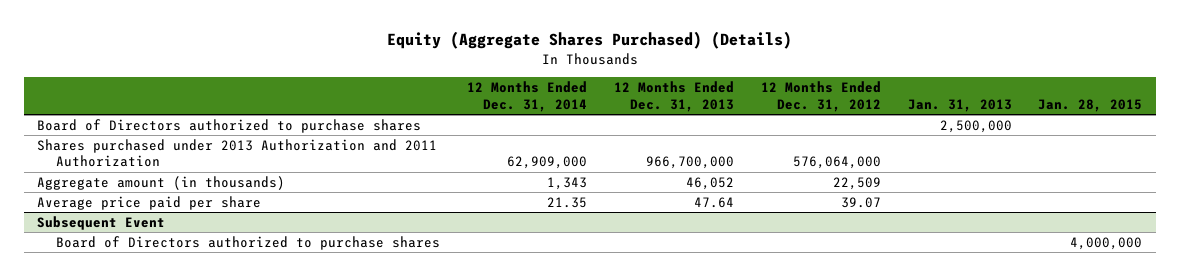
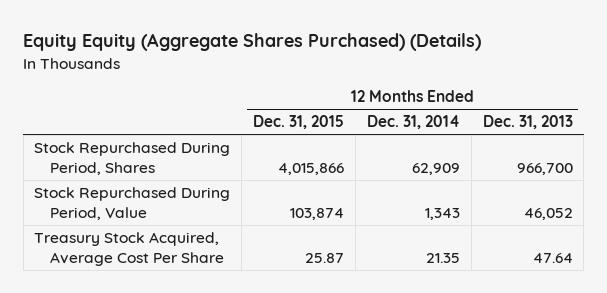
[386,31,792,50] Equity (Aggregate Shares Purchased) (Details) -> [23,33,482,52] Equity Equity (Aggregate Shares Purchased) (Details)
[760,81,881,112] 12 Months Ended Dec. 31, 2012 -> none
[907,98,1012,112] Jan. 31, 2013 -> none
[1038,98,1143,112] Jan. 28, 2015 -> none
none -> [253,115,345,130] Dec. 31, 2015
[37,119,422,134] Board of Directors authorized to purchase shares -> none
[37,139,438,168] Shares purchased under 2013 Authorization and 2011 Authorization -> none
[37,216,166,231] Subsequent Event -> none
[55,236,440,251] Board of Directors authorized to purchase shares -> none
none -> [34,142,231,175] Stock Repurchased During Period, Shares
[37,176,286,191] Aggregate amount (in thousands) -> [34,187,231,220] Stock Repurchased During Period, Value
[37,196,262,211] Average price paid per share -> [34,232,224,266] Treasury Stock Acquired, Average Cost Per Share

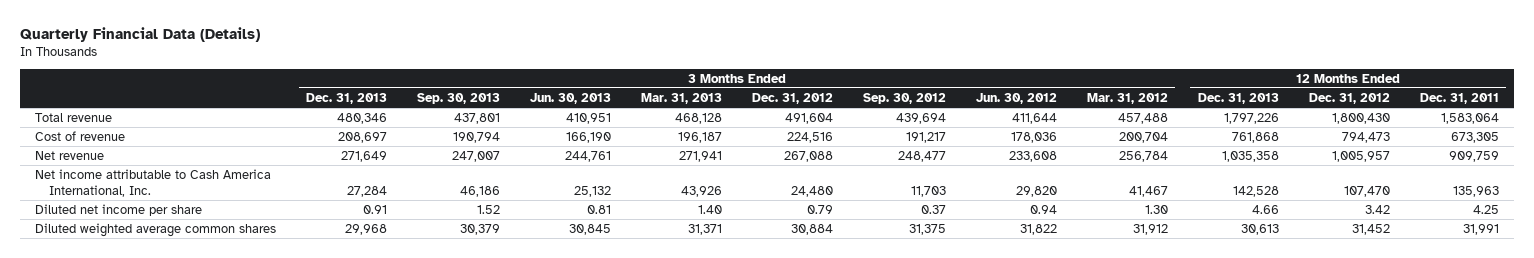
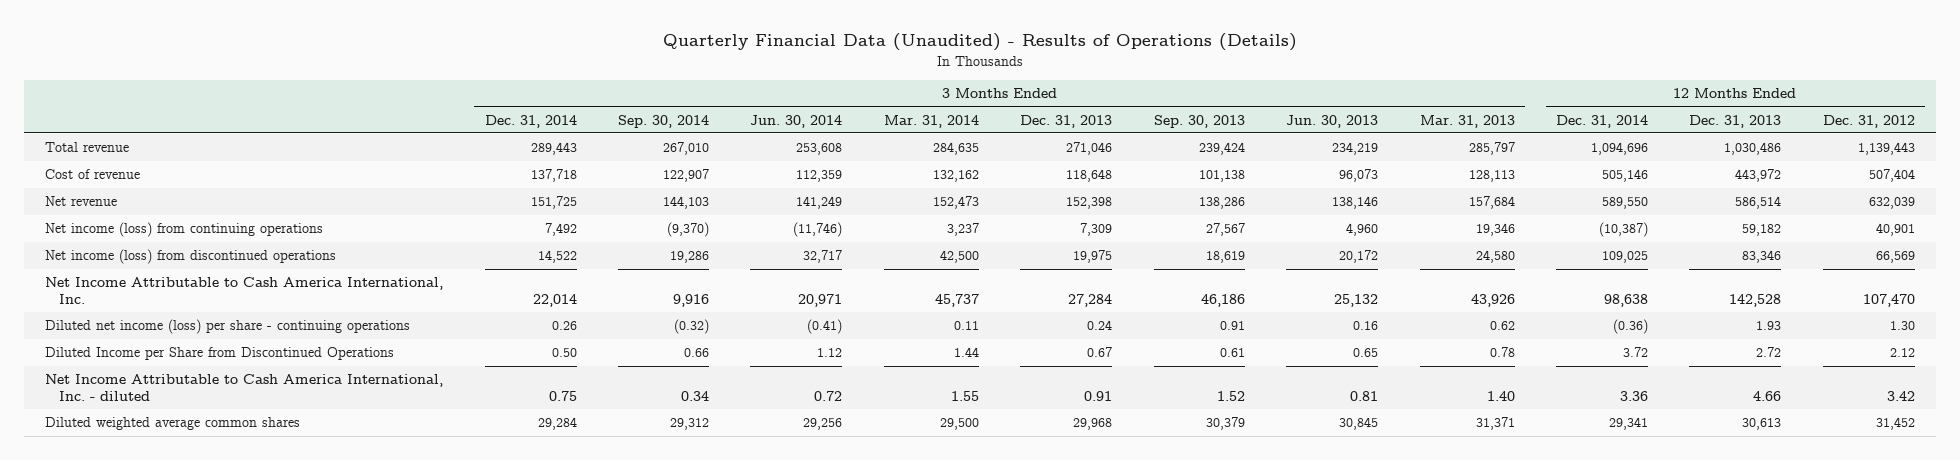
[20,27,261,43] Quarterly Financial Data (Details) -> [662,33,1297,52] Quarterly Financial Data (Unaudited) - Results of Operations (Details)
[751,92,833,104] Dec. 31, 2012 -> none
[862,92,946,104] Sep. 30, 2012 -> none
[975,92,1057,104] Jun. 30, 2012 -> none
[1086,92,1168,104] Mar. 31, 2012 -> none
[1419,92,1499,104] Dec. 31, 2011 -> none
none -> [484,114,577,128] Dec. 31, 2014
none -> [617,114,709,128] Sep. 30, 2014
none -> [750,114,843,128] Jun. 30, 2014
none -> [883,114,979,128] Mar. 31, 2014
none -> [1556,114,1649,128] Dec. 31, 2014
[337,112,388,124] 480,346 -> [1066,142,1113,156] 271,046
[454,112,501,124] 437,801 -> [1198,142,1245,156] 239,424
[566,112,612,124] 410,951 -> [1332,142,1379,156] 234,219
[675,112,723,124] 468,128 -> [1468,142,1515,156] 285,797
[1223,112,1279,124] 1,797,226 -> [1724,142,1782,156] 1,030,486
[1331,112,1390,124] 1,800,430 -> [1857,142,1915,156] 1,139,443
[338,131,388,143] 208,697 -> [1066,169,1113,183] 118,648
[453,131,501,143] 190,794 -> [1198,170,1245,183] 101,138
[566,131,612,143] 166,190 -> [1339,169,1379,183] 96,073
[678,131,723,143] 196,187 -> [1468,170,1515,183] 128,113
[1231,131,1279,143] 761,868 -> [1735,169,1782,183] 443,972
[1341,131,1390,143] 794,473 -> [1868,169,1915,183] 507,404
[341,150,388,162] 271,649 -> [1066,197,1113,210] 152,398
[452,150,501,162] 247,007 -> [1198,197,1245,210] 138,286
[565,150,612,162] 244,761 -> [1332,196,1379,210] 138,146
[679,150,723,162] 271,941 -> [1468,196,1515,210] 157,684
[1221,150,1279,162] 1,035,358 -> [1735,196,1782,210] 586,514
[1331,150,1390,162] 1,005,957 -> [1868,197,1915,210] 632,039
none -> [45,222,324,238] Net income (loss) from continuing operations
none -> [45,249,337,265] Net income (loss) from discontinued operations
[35,168,272,197] Net income attributable to Cash America International, Inc. -> [45,277,444,305] Net Income Attributable to Cash America International, Inc.
none -> [45,319,411,335] Diluted net income (loss) per share - continuing operations
none -> [45,347,395,361] Diluted Income per Share from Discontinued Operations
[35,203,203,216] Diluted net income per share -> [45,374,444,402] Net Income Attributable to Cash America International, Inc. - diluted

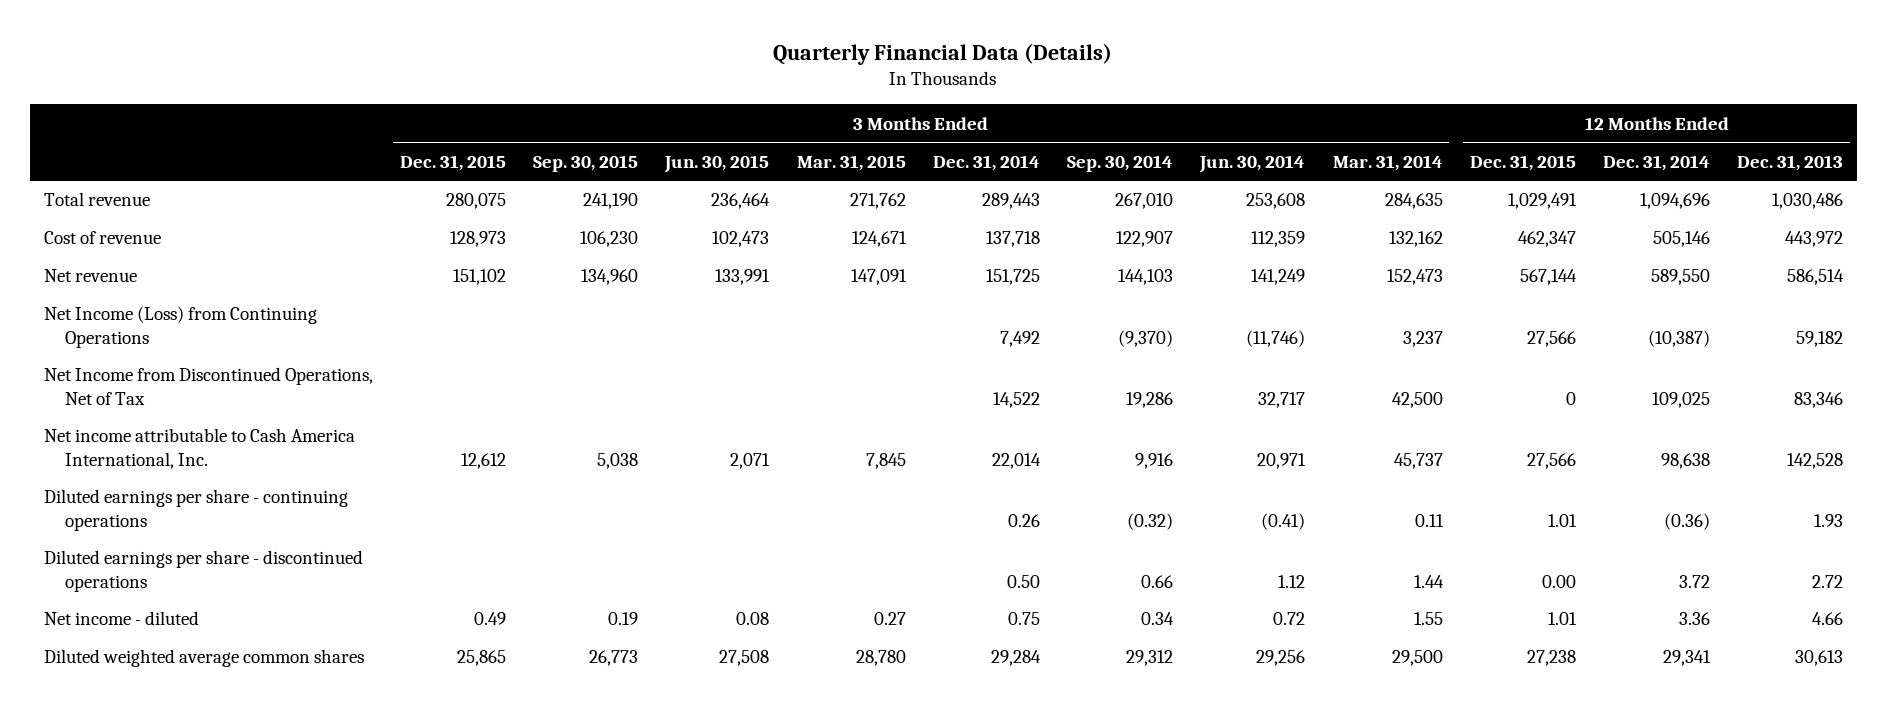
[662,33,1297,52] Quarterly Financial Data (Unaudited) - Results of Operations (Details) -> [773,42,1113,65] Quarterly Financial Data (Details)
[1020,114,1113,128] Dec. 31, 2013 -> none
[1153,114,1245,128] Sep. 30, 2013 -> none
[1286,114,1379,128] Jun. 30, 2013 -> none
[1419,114,1515,128] Mar. 31, 2013 -> none
[1822,114,1915,128] Dec. 31, 2012 -> none
none -> [399,154,506,171] Dec. 31, 2015
none -> [533,154,639,172] Sep. 30, 2015
none -> [664,154,770,173] Jun. 30, 2015
none -> [796,154,906,171] Mar. 31, 2015
none -> [1469,154,1576,171] Dec. 31, 2015
[45,222,324,238] Net income (loss) from continuing operations -> [43,306,317,348] Net Income (Loss) from Continuing Operations
[45,249,337,265] Net income (loss) from discontinued operations -> [43,367,373,405] Net Income from Discontinued Operations, Net of Tax
[45,277,444,305] Net Income Attributable to Cash America International, Inc. -> [43,428,355,469] Net income attributable to Cash America International, Inc.
[45,319,411,335] Diluted net income (loss) per share - continuing operations -> [43,489,348,531] Diluted earnings per share - continuing operations
[45,347,395,361] Diluted Income per Share from Discontinued Operations -> [43,550,363,592] Diluted earnings per share - discontinued operations
[45,374,444,402] Net Income Attributable to Cash America International, Inc. - diluted -> [43,611,199,626] Net income - diluted

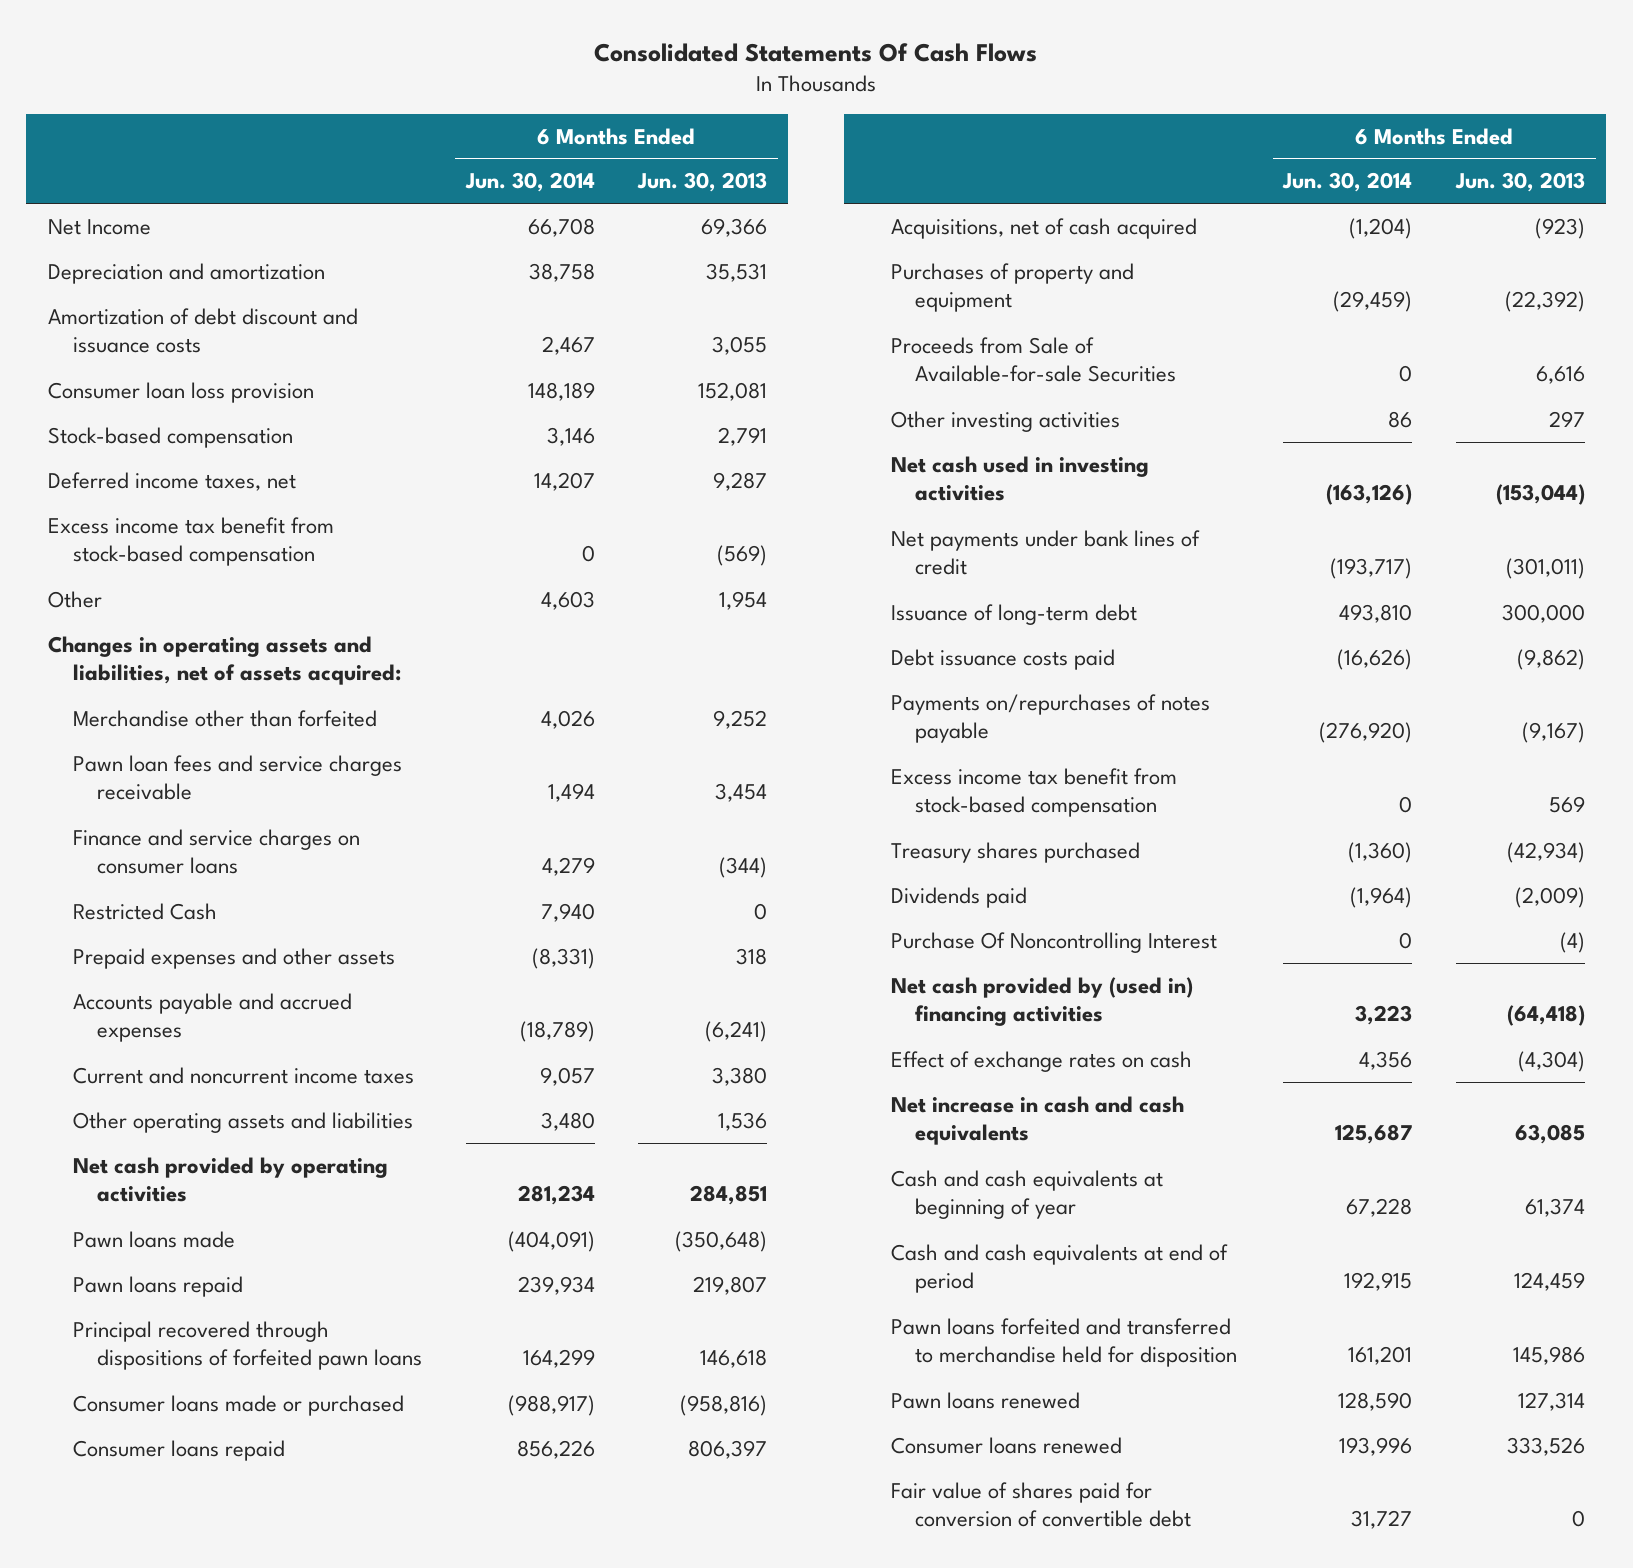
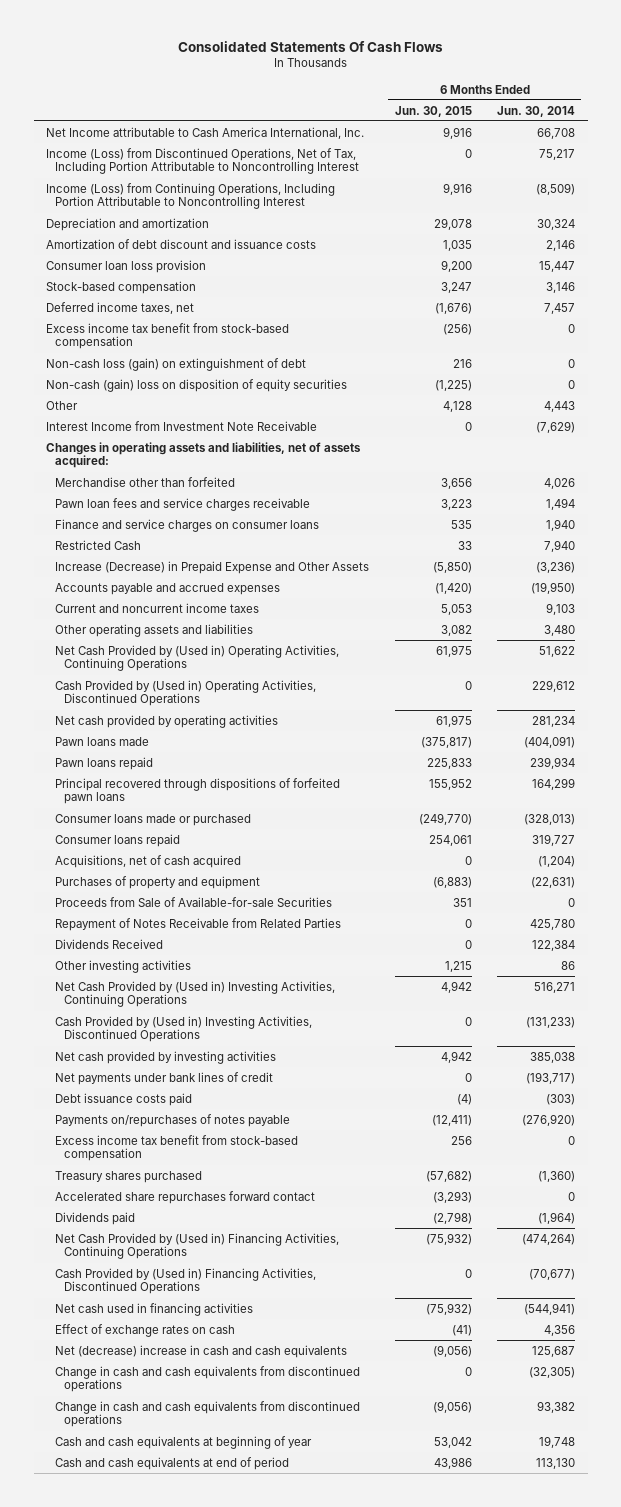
[636,172,767,193] Jun. 30, 2013 -> none
none -> [394,105,472,117] Jun. 30, 2015
[48,218,152,235] Net Income -> [46,126,365,139] Net Income attributable to Cash America International, Inc.
none -> [46,147,360,175] Income (Loss) from Discontinued Operations, Net of Tax, Including Portion Attributable to Noncontrolling Interest
none -> [46,182,336,210] Income (Loss) from Continuing Operations, Including Portion Attributable to Noncontrolling Interest
[528,262,595,282] 38,758 -> [536,218,575,230] 30,324
[541,336,595,356] 2,467 -> [545,239,575,251] 2,146
[527,381,595,401] 148,189 -> [538,260,575,272] 15,447
[533,471,595,491] 14,207 -> [543,302,575,314] 7,457
none -> [46,357,307,371] Non-cash loss (gain) on extinguishment of debt
none -> [46,378,348,392] Non-cash (gain) loss on disposition of equity securities
[540,590,595,610] 4,603 -> [543,400,575,412] 4,443
none -> [46,420,318,431] Interest Income from Investment Note Receivable
[541,857,595,877] 4,279 -> [545,518,575,531] 1,940
[72,947,395,969] Prepaid expenses and other assets -> [55,560,370,574] Increase (Decrease) in Prepaid Expense and Other Assets
[531,947,595,969] (8,331) -> [535,561,575,573] (3,236)
[519,1021,595,1043] (18,789) -> [530,581,575,594] (19,950)
[539,1066,595,1086] 9,057 -> [545,602,575,615] 9,103
none -> [55,644,340,672] Net Cash Provided by (Used in) Operating Activities, Continuing Operations
none -> [55,679,317,707] Cash Provided by (Used in) Operating Activities, Discontinued Operations
[507,1394,595,1416] (988,917) -> [523,813,575,825] (328,013)
[516,1439,595,1459] 856,226 -> [531,833,575,846] 319,727
[1333,291,1413,313] (29,459) -> [530,876,575,888] (22,631)
none -> [55,917,342,931] Repayment of Notes Receivable from Related Parties
none -> [55,938,164,949] Dividends Received
none -> [55,980,336,1008] Net Cash Provided by (Used in) Investing Activities, Continuing Operations
none -> [55,1015,313,1043] Cash Provided by (Used in) Investing Activities, Discontinued Operations
[890,455,1149,502] Net cash used in investing activities -> [55,1050,277,1064] Net cash provided by investing activities
[1326,484,1413,506] (163,126) -> [529,1051,575,1063] 385,038
[890,603,1137,625] Issuance of long-term debt -> none
[1337,648,1413,670] (16,626) -> [545,1093,575,1105] (303)
none -> [55,1190,316,1204] Accelerated share repurchases forward contact
[890,931,1217,953] Purchase Of Noncontrolling Interest -> none
none -> [55,1232,340,1260] Net Cash Provided by (Used in) Financing Activities, Continuing Operations
none -> [55,1267,317,1295] Cash Provided by (Used in) Financing Activities, Discontinued Operations
[890,976,1193,1027] Net cash provided by (used in) financing activities -> [55,1302,254,1316] Net cash used in financing activities
[1355,1005,1413,1026] 3,223 -> [523,1302,575,1315] (544,941)
[890,1317,1238,1368] Pawn loans forfeited and transferred to merchandise held for disposition -> none
[890,1391,1080,1409] Pawn loans renewed -> none
[890,1436,1122,1454] Consumer loans renewed -> none
[890,1481,1192,1528] Fair value of shares paid for conversion of convertible debt -> none
[890,1095,1184,1146] Net increase in cash and cash equivalents -> [55,1344,348,1358] Net (decrease) increase in cash and cash equivalents
none -> [55,1365,361,1393] Change in cash and cash equivalents from discontinued operations
none -> [55,1400,361,1428] Change in cash and cash equivalents from discontinued operations
[1346,1198,1413,1218] 67,228 -> [538,1435,575,1448] 19,748
[1344,1272,1413,1292] 192,915 -> [535,1457,575,1469] 113,130

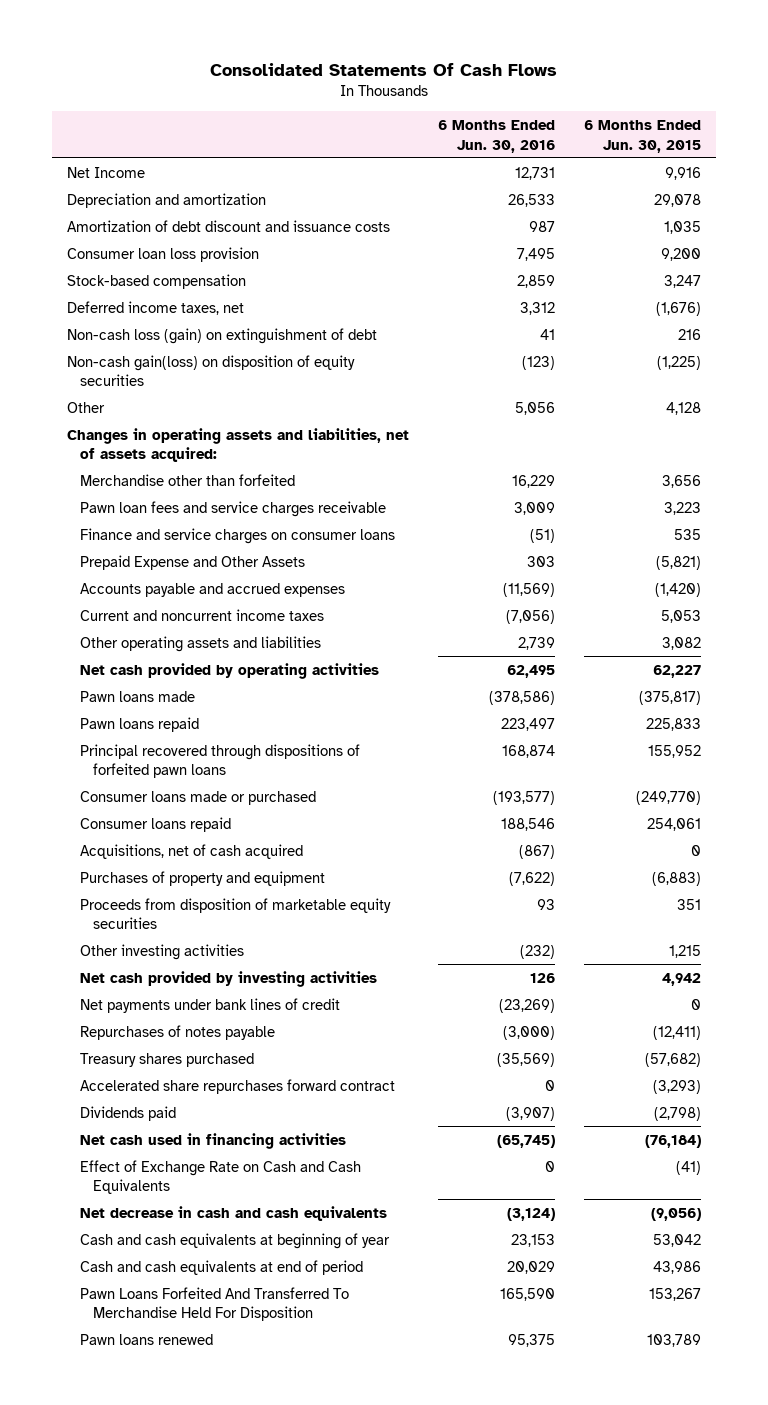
[496,105,575,117] Jun. 30, 2014 -> none
none -> [437,119,555,153] 6 Months Ended Jun. 30, 2016
[46,147,360,175] Income (Loss) from Discontinued Operations, Net of Tax, Including Portion Attributable to Noncontrolling Interest -> none
[46,182,336,210] Income (Loss) from Continuing Operations, Including Portion Attributable to Noncontrolling Interest -> none
[46,126,365,139] Net Income attributable to Cash America International, Inc. -> [66,166,145,178] Net Income
[46,322,290,350] Excess income tax benefit from stock-based compensation -> none
[46,378,348,392] Non-cash (gain) loss on disposition of equity securities -> [66,354,355,387] Non-cash gain(loss) on disposition of equity securities
[46,420,318,431] Interest Income from Investment Note Receivable -> none
[55,539,142,550] Restricted Cash -> none
[55,560,370,574] Increase (Decrease) in Prepaid Expense and Other Assets -> [79,554,305,570] Prepaid Expense and Other Assets
[432,561,472,573] (5,850) -> [656,555,702,570] (5,821)
[55,644,340,672] Net Cash Provided by (Used in) Operating Activities, Continuing Operations -> none
[55,679,317,707] Cash Provided by (Used in) Operating Activities, Discontinued Operations -> none
[435,714,472,727] 61,975 -> [653,664,702,678] 62,227
[55,917,342,931] Repayment of Notes Receivable from Related Parties -> none
[55,938,164,949] Dividends Received -> none
[55,896,333,907] Proceeds from Sale of Available-for-sale Securities -> [79,897,391,930] Proceeds from disposition of marketable equity securities
[55,980,336,1008] Net Cash Provided by (Used in) Investing Activities, Continuing Operations -> none
[55,1015,313,1043] Cash Provided by (Used in) Investing Activities, Discontinued Operations -> none
[55,1092,193,1106] Debt issuance costs paid -> none
[55,1134,299,1162] Excess income tax benefit from stock-based compensation -> none
[55,1113,291,1127] Payments on/repurchases of notes payable -> [79,1024,275,1040] Repurchases of notes payable
[55,1190,316,1204] Accelerated share repurchases forward contact -> [79,1078,395,1094] Accelerated share repurchases forward contract
[55,1232,340,1260] Net Cash Provided by (Used in) Financing Activities, Continuing Operations -> none
[55,1267,317,1295] Cash Provided by (Used in) Financing Activities, Discontinued Operations -> none
[55,1365,361,1393] Change in cash and cash equivalents from discontinued operations -> none
[55,1400,361,1428] Change in cash and cash equivalents from discontinued operations -> none
[425,1302,472,1315] (75,932) -> [645,1134,702,1148] (76,184)
[55,1323,236,1337] Effect of exchange rates on cash -> [79,1159,361,1195] Effect of Exchange Rate on Cash and Cash Equivalents
[55,1344,348,1358] Net (decrease) increase in cash and cash equivalents -> [79,1205,387,1221] Net decrease in cash and cash equivalents
none -> [79,1286,349,1322] Pawn Loans Forfeited And Transferred To Merchandise Held For Disposition
none -> [79,1333,213,1345] Pawn loans renewed

